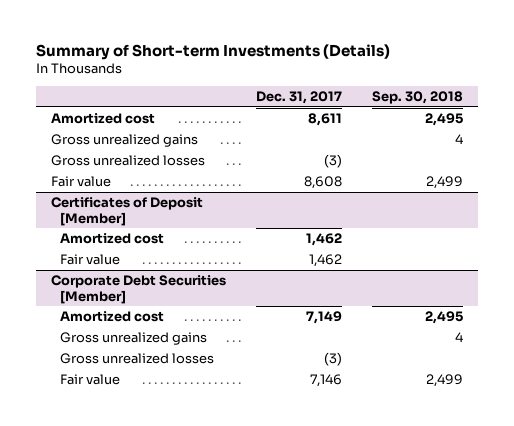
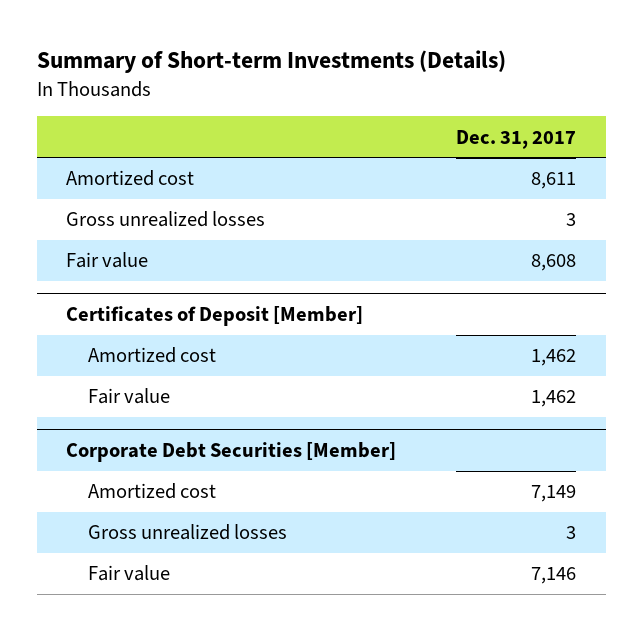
[372,91,464,105] Sep. 30, 2018 -> none
[50,134,198,148] Gross unrealized gains -> none
[323,154,342,169] (3) -> [566,213,577,227] 3
[60,332,208,346] Gross unrealized gains -> none
[323,352,342,367] (3) -> [566,526,577,540] 3

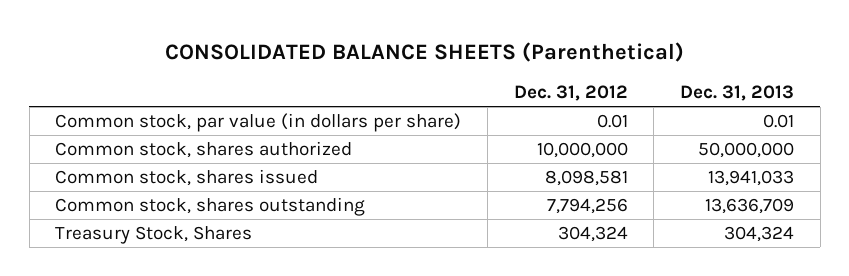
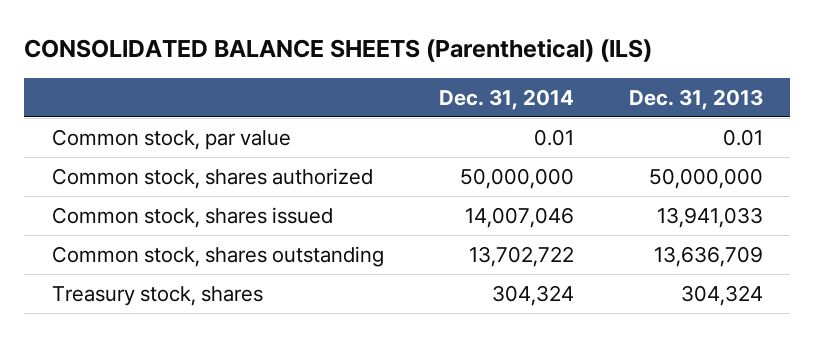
[164,41,684,62] CONSOLIDATED BALANCE SHEETS (Parenthetical) -> [24,38,653,62] CONSOLIDATED BALANCE SHEETS (Parenthetical) (ILS)
[513,85,628,102] Dec. 31, 2012 -> none
none -> [438,88,574,110] Dec. 31, 2014
[55,113,462,133] Common stock, par value (in dollars per share) -> [51,129,291,151] Common stock, par value
[55,226,253,245] Treasury Stock, Shares -> [51,286,263,307] Treasury stock, shares

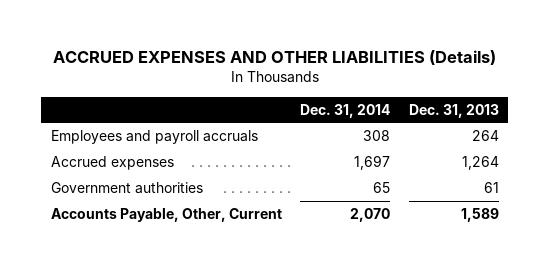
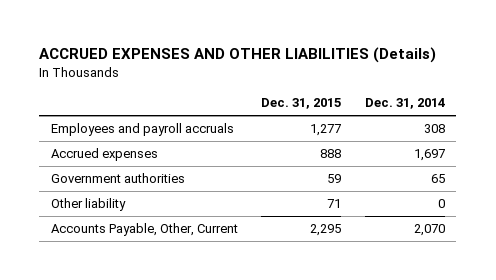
[408,103,499,118] Dec. 31, 2013 -> none
none -> [261,98,342,110] Dec. 31, 2015
none -> [50,198,126,212] Other liability

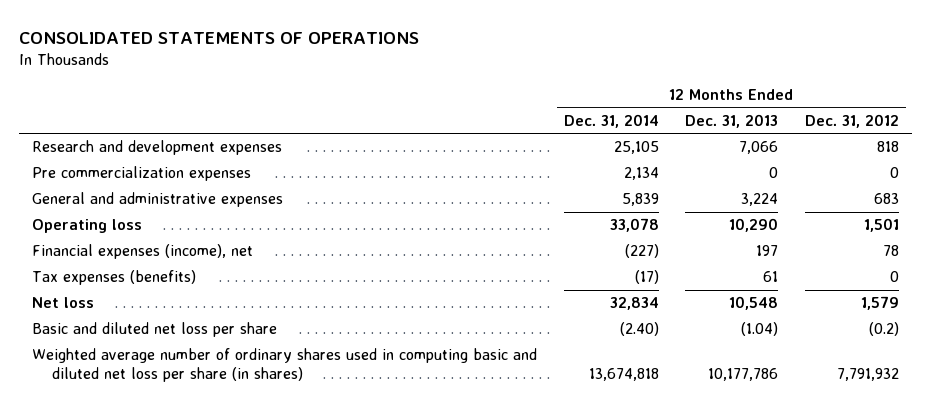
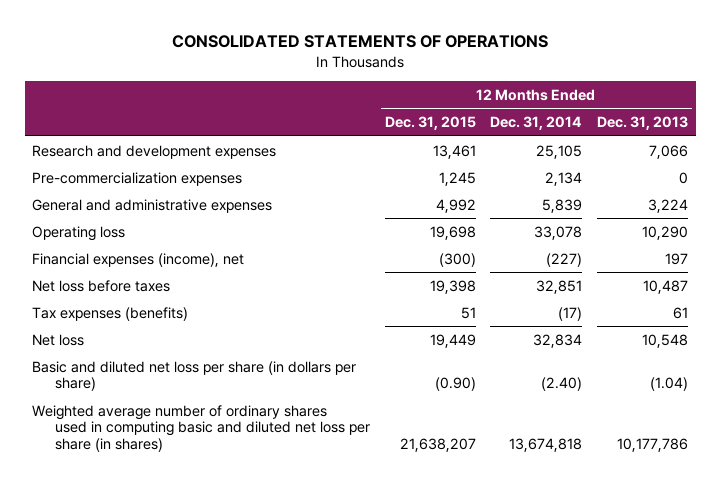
[805,113,900,128] Dec. 31, 2012 -> none
none -> [384,115,476,130] Dec. 31, 2015
[32,166,252,182] Pre commercialization expenses -> [32,171,243,186] Pre-commercialization expenses
none -> [32,279,171,292] Net loss before taxes
[32,322,278,338] Basic and diluted net loss per share -> [32,360,357,392] Basic and diluted net loss per share (in dollars per share)

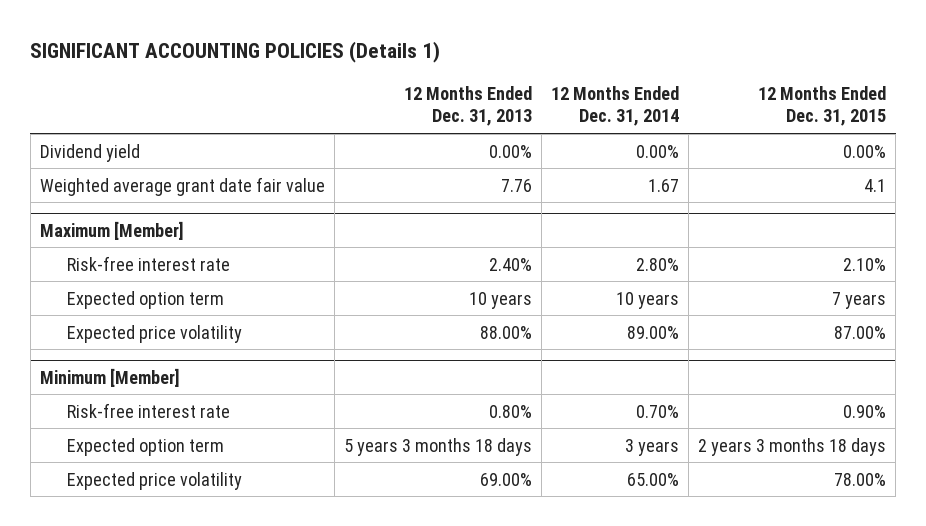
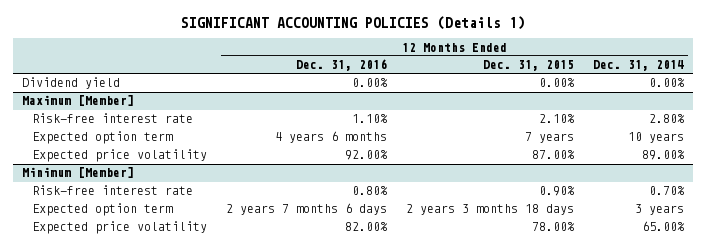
[403,86,532,127] 12 Months Ended Dec. 31, 2013 -> none
none -> [295,59,387,72] Dec. 31, 2016
[39,176,325,196] Weighted average grant date fair value -> none

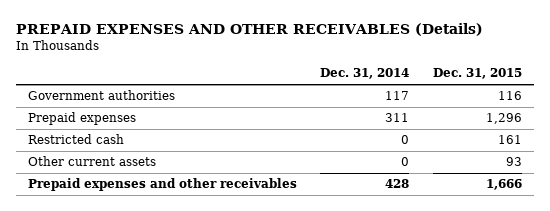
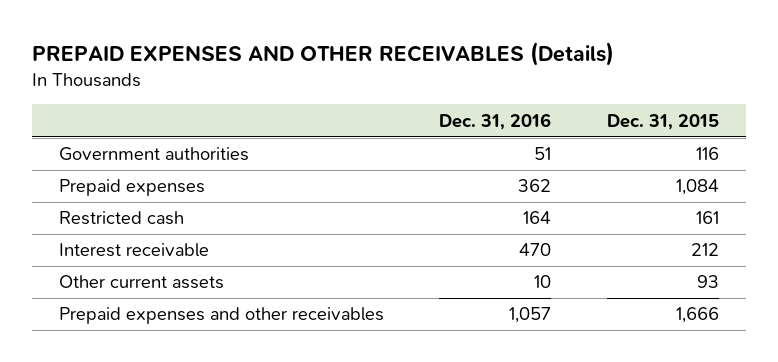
[320,68,410,80] Dec. 31, 2014 -> none
none -> [439,112,552,130] Dec. 31, 2016
[486,113,523,125] 1,296 -> [675,179,719,196] 1,084
none -> [59,243,210,258] Interest receivable

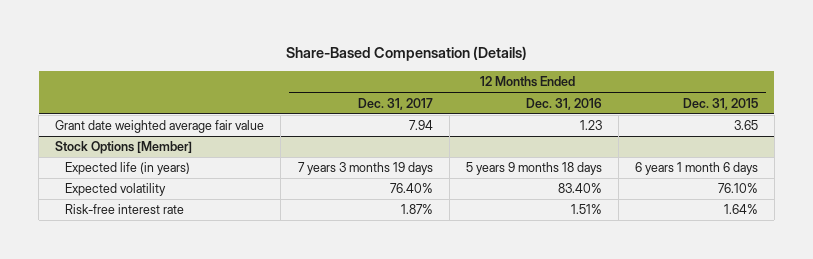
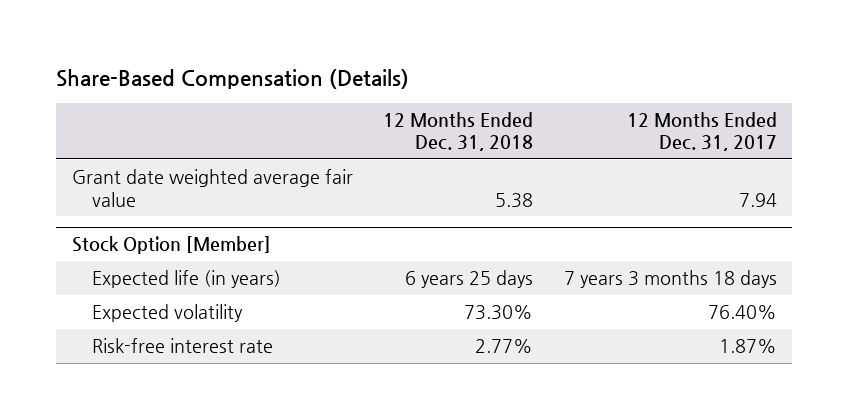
[525,97,602,110] Dec. 31, 2016 -> none
[682,97,758,110] Dec. 31, 2015 -> none
none -> [383,111,534,152] 12 Months Ended Dec. 31, 2018
[55,141,193,155] Stock Options [Member] -> [71,236,271,255] Stock Option [Member]
[297,162,433,176] 7 years 3 months 19 days -> [563,270,777,289] 7 years 3 months 18 days

